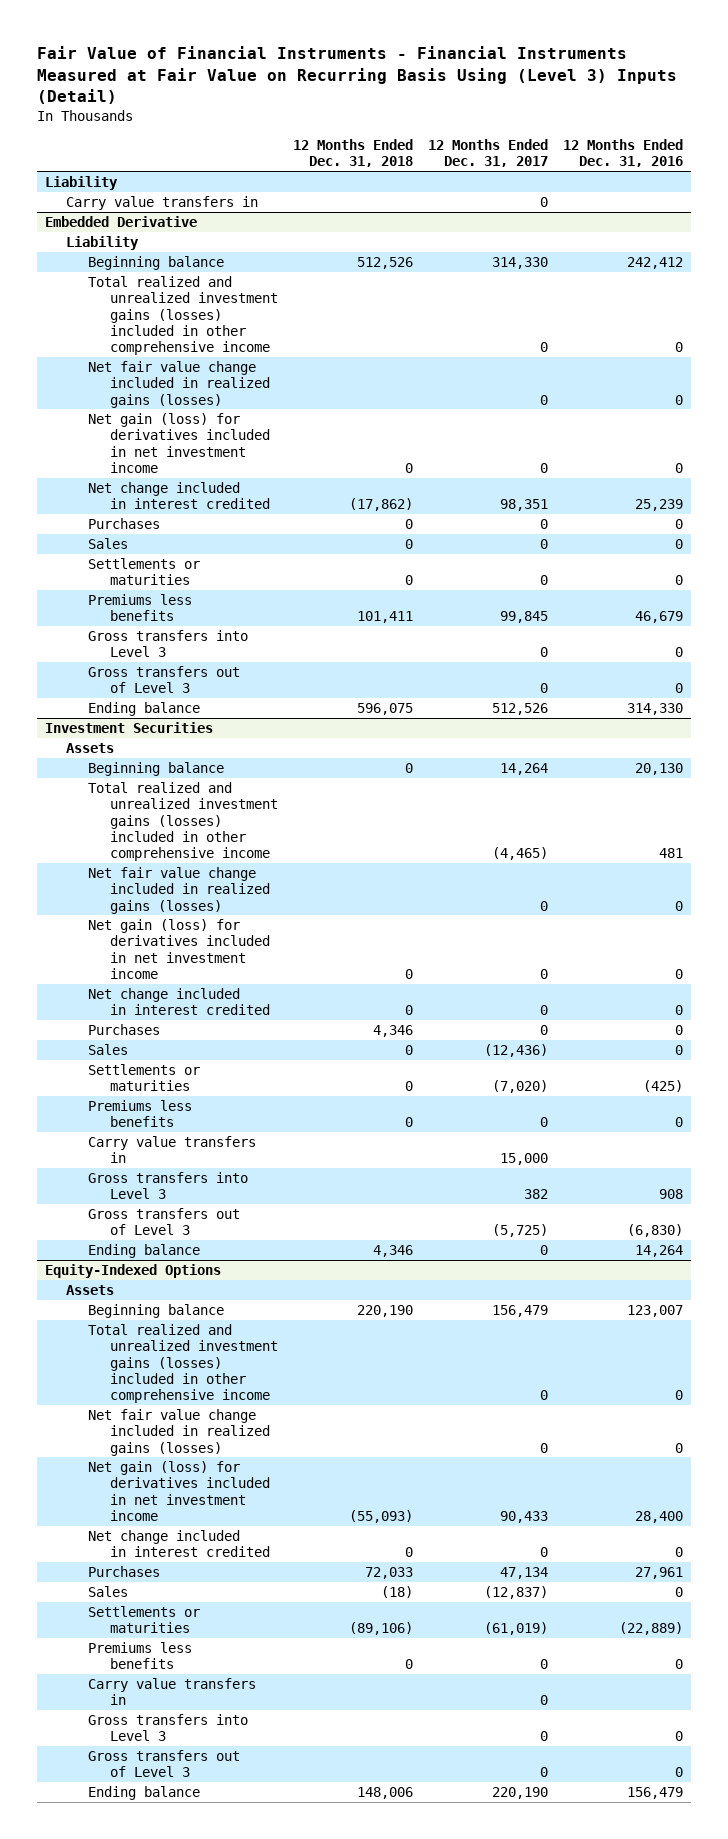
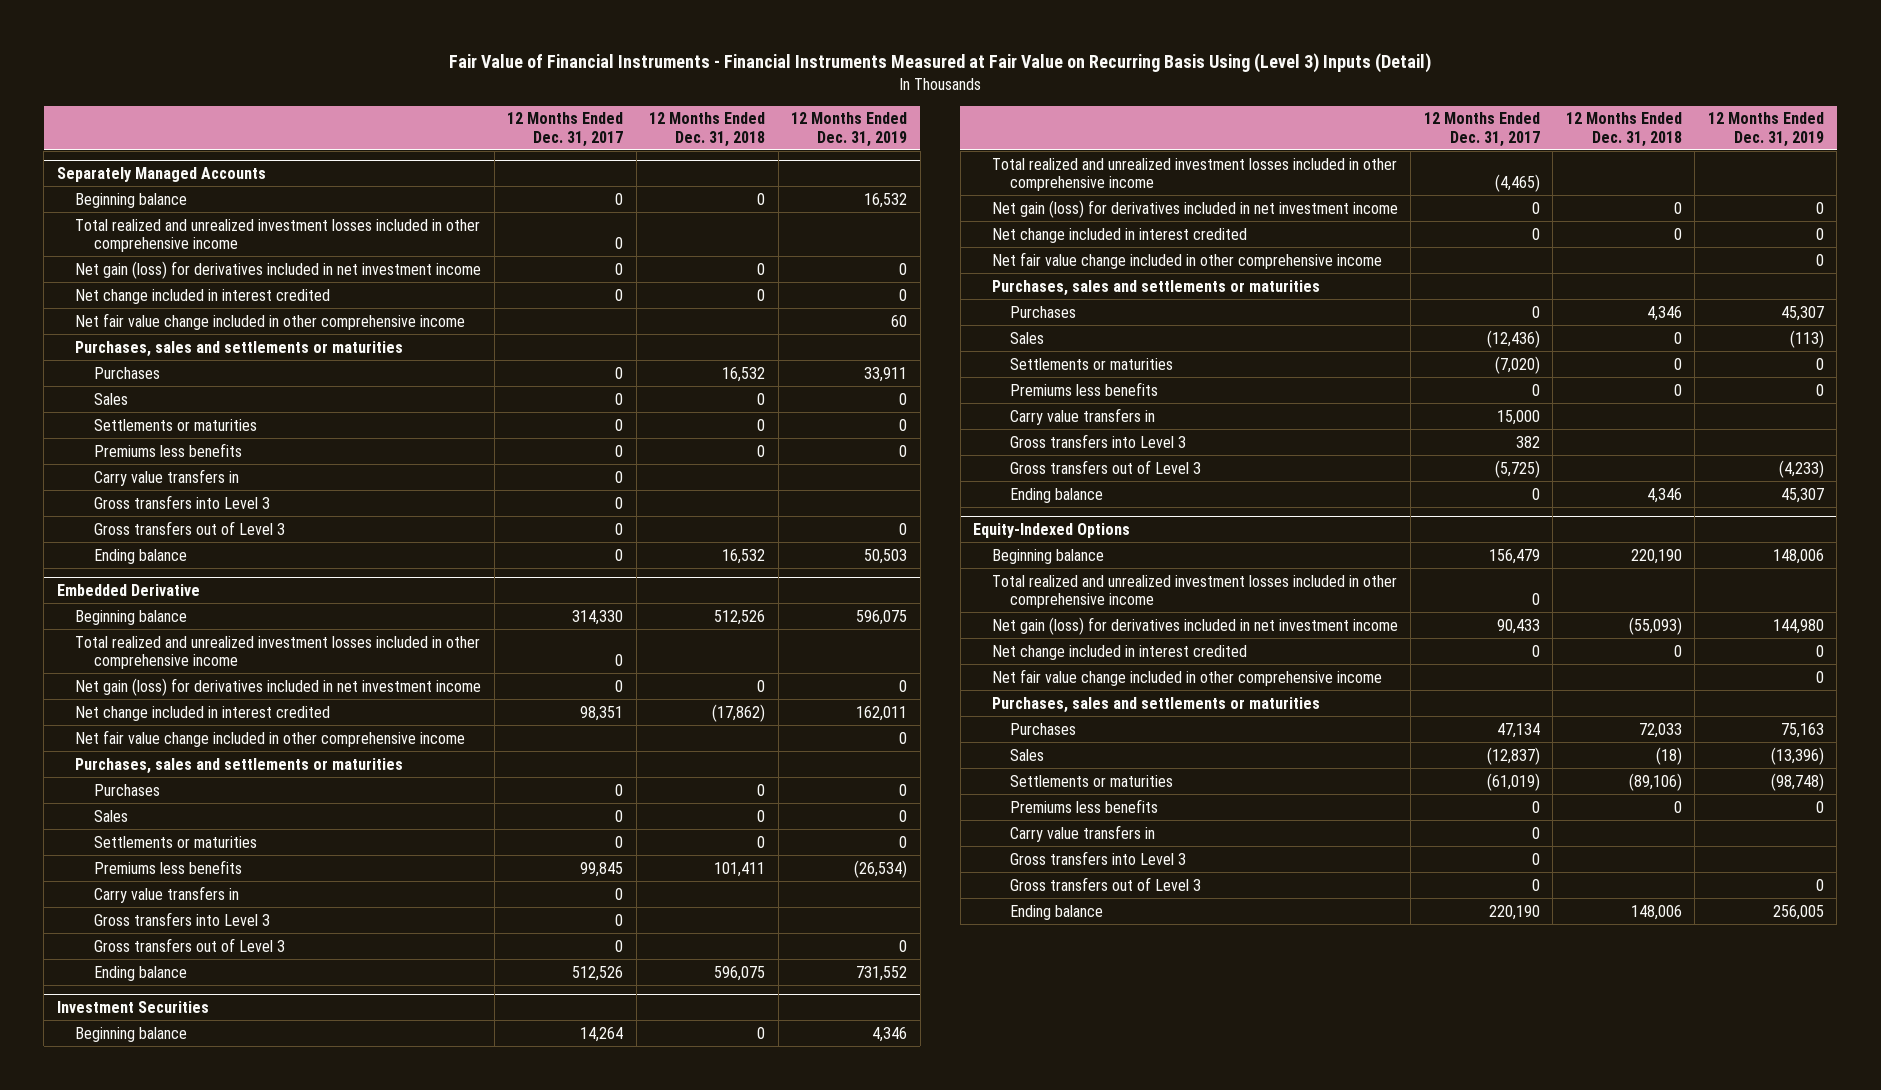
[563,138,684,168] 12 Months Ended Dec. 31, 2016 -> none
none -> [791,112,908,147] 12 Months Ended Dec. 31, 2019
[44,176,118,191] Liability -> none
none -> [56,166,266,182] Separately Managed Accounts
none -> [75,192,188,208] Beginning balance
none -> [75,218,481,252] Total realized and unrealized investment losses included in other comprehensive income
none -> [75,260,482,279] Net gain (loss) for derivatives included in net investment income
none -> [75,288,331,304] Net change included in interest credited
none -> [75,312,466,330] Net fair value change included in other comprehensive income
none -> [75,340,404,357] Purchases, sales and settlements or maturities
none -> [93,366,160,379] Purchases
none -> [93,392,128,405] Sales
none -> [93,418,257,431] Settlements or maturities
none -> [93,442,242,457] Premiums less benefits
none -> [93,494,270,509] Gross transfers into Level 3
none -> [93,520,285,535] Gross transfers out of Level 3
none -> [93,548,187,564] Ending balance
[66,236,140,251] Liability -> none
[88,361,270,408] Net fair value change included in realized gains (losses) -> none
[88,276,278,355] Total realized and unrealized investment gains (losses) included in other comprehensive income -> [75,635,481,669] Total realized and unrealized investment losses included in other comprehensive income
none -> [75,729,466,747] Net fair value change included in other comprehensive income
none -> [75,757,404,774] Purchases, sales and settlements or maturities
none -> [93,885,239,903] Carry value transfers in
[66,743,115,754] Assets -> none
[88,867,270,914] Net fair value change included in realized gains (losses) -> none
[88,782,278,861] Total realized and unrealized investment gains (losses) included in other comprehensive income -> [991,157,1397,191] Total realized and unrealized investment losses included in other comprehensive income
none -> [991,251,1382,269] Net fair value change included in other comprehensive income
none -> [991,279,1320,296] Purchases, sales and settlements or maturities
[66,1285,115,1296] Assets -> none
[88,1409,270,1456] Net fair value change included in realized gains (losses) -> none
[88,1324,278,1403] Total realized and unrealized investment gains (losses) included in other comprehensive income -> [991,574,1397,608] Total realized and unrealized investment losses included in other comprehensive income
none -> [991,668,1382,686] Net fair value change included in other comprehensive income
none -> [991,696,1320,713] Purchases, sales and settlements or maturities

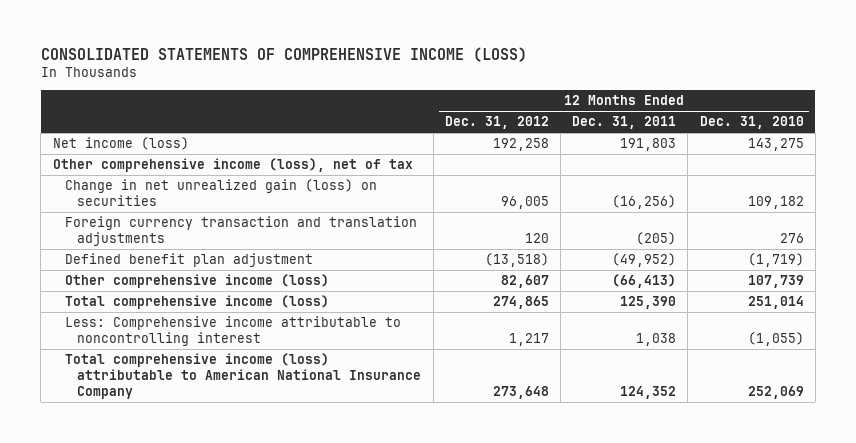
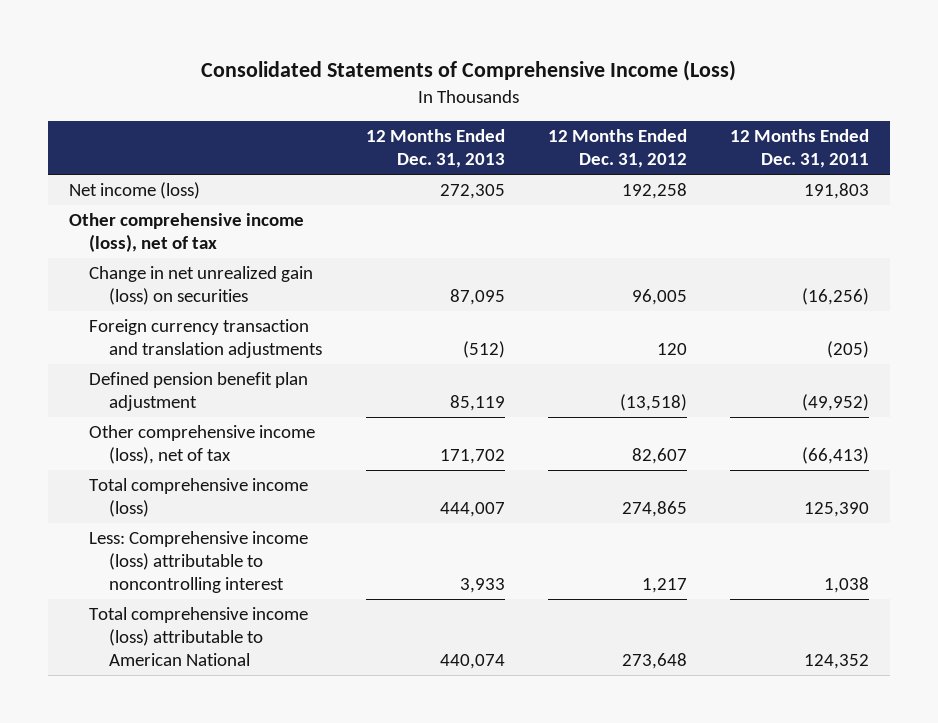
[40,47,527,63] CONSOLIDATED STATEMENTS OF COMPREHENSIVE INCOME (LOSS) -> [201,60,737,82] Consolidated Statements of Comprehensive Income (Loss)
[699,116,804,130] Dec. 31, 2010 -> none
none -> [365,129,505,169] 12 Months Ended Dec. 31, 2013
[65,253,314,268] Defined benefit plan adjustment -> [89,372,309,411] Defined pension benefit plan adjustment
[65,274,330,289] Other comprehensive income (loss) -> [89,425,316,464] Other comprehensive income (loss), net of tax
[65,316,402,346] Less: Comprehensive income attributable to noncontrolling interest -> [89,531,309,593] Less: Comprehensive income (loss) attributable to noncontrolling interest
[65,353,422,399] Total comprehensive income (loss) attributable to American National Insurance Company -> [89,607,309,666] Total comprehensive income (loss) attributable to American National

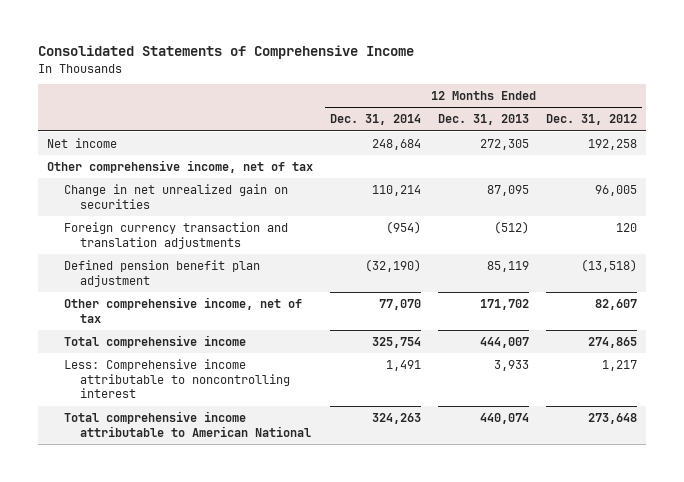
[201,60,737,82] Consolidated Statements of Comprehensive Income (Loss) -> [37,45,414,60] Consolidated Statements of Comprehensive Income
[729,129,869,169] 12 Months Ended Dec. 31, 2011 -> none
none -> [329,114,421,126] Dec. 31, 2014
[69,182,201,200] Net income (loss) -> [46,137,117,148] Net income
[69,213,305,252] Other comprehensive income (loss), net of tax -> [46,159,313,173] Other comprehensive income, net of tax
[89,266,314,305] Change in net unrealized gain (loss) on securities -> [63,183,288,209] Change in net unrealized gain on securities
[89,425,316,464] Other comprehensive income (loss), net of tax -> [63,296,302,323] Other comprehensive income, net of tax
[89,478,309,517] Total comprehensive income (loss) -> [63,334,246,348] Total comprehensive income
[89,531,309,593] Less: Comprehensive income (loss) attributable to noncontrolling interest -> [63,358,291,399] Less: Comprehensive income attributable to noncontrolling interest
[89,607,309,666] Total comprehensive income (loss) attributable to American National -> [63,410,312,437] Total comprehensive income attributable to American National

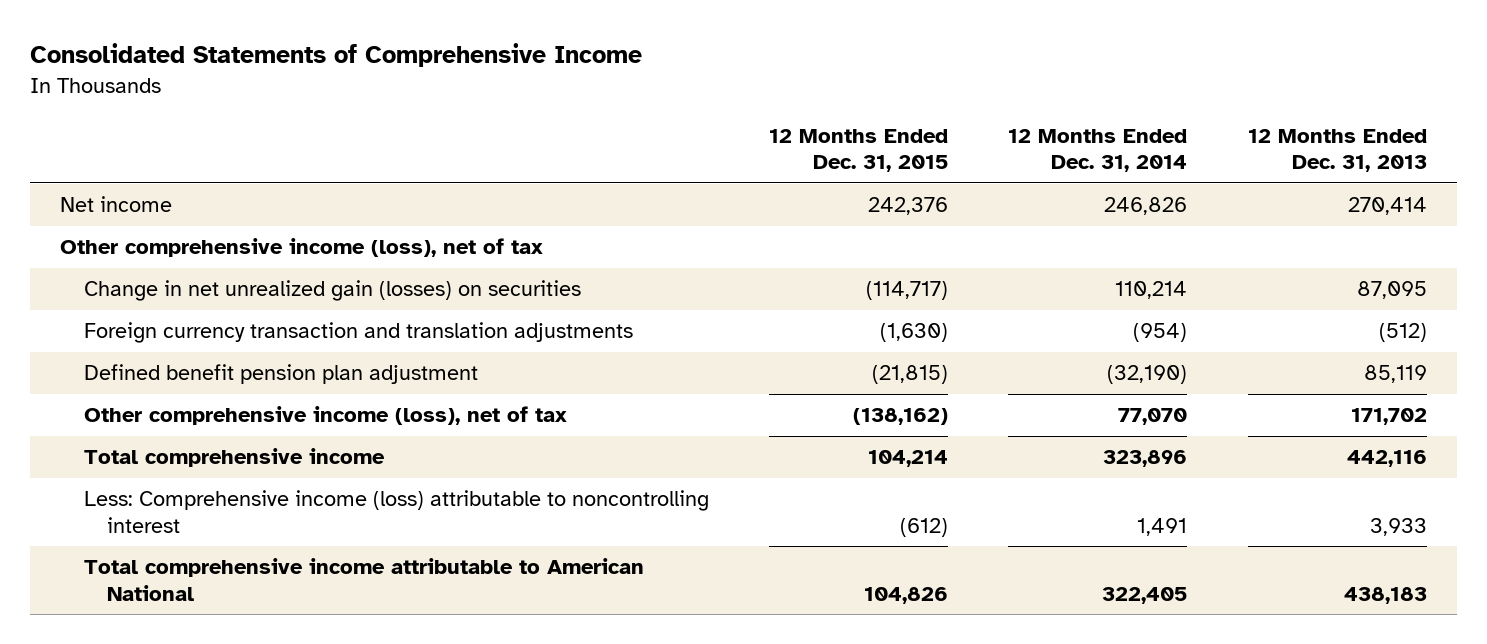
[546,114,638,126] Dec. 31, 2012 -> none
none -> [769,128,949,172] 12 Months Ended Dec. 31, 2015
[371,138,421,150] 248,684 -> [1104,197,1188,216] 246,826
[480,138,530,150] 272,305 -> [1347,197,1427,216] 270,414
[46,159,313,173] Other comprehensive income, net of tax -> [59,238,543,258] Other comprehensive income (loss), net of tax
[63,183,288,209] Change in net unrealized gain on securities -> [83,280,581,302] Change in net unrealized gain (losses) on securities
[63,259,260,287] Defined pension benefit plan adjustment -> [83,364,478,385] Defined benefit pension plan adjustment
[63,296,302,323] Other comprehensive income, net of tax -> [83,406,567,426] Other comprehensive income (loss), net of tax
[371,336,421,348] 325,754 -> [1103,450,1188,468] 323,896
[480,336,530,348] 444,007 -> [1346,450,1427,468] 442,116
[63,358,291,399] Less: Comprehensive income attributable to noncontrolling interest -> [83,490,709,533] Less: Comprehensive income (loss) attributable to noncontrolling interest
[371,412,421,424] 324,263 -> [1102,586,1188,604] 322,405
[480,412,530,424] 440,074 -> [1343,586,1427,604] 438,183

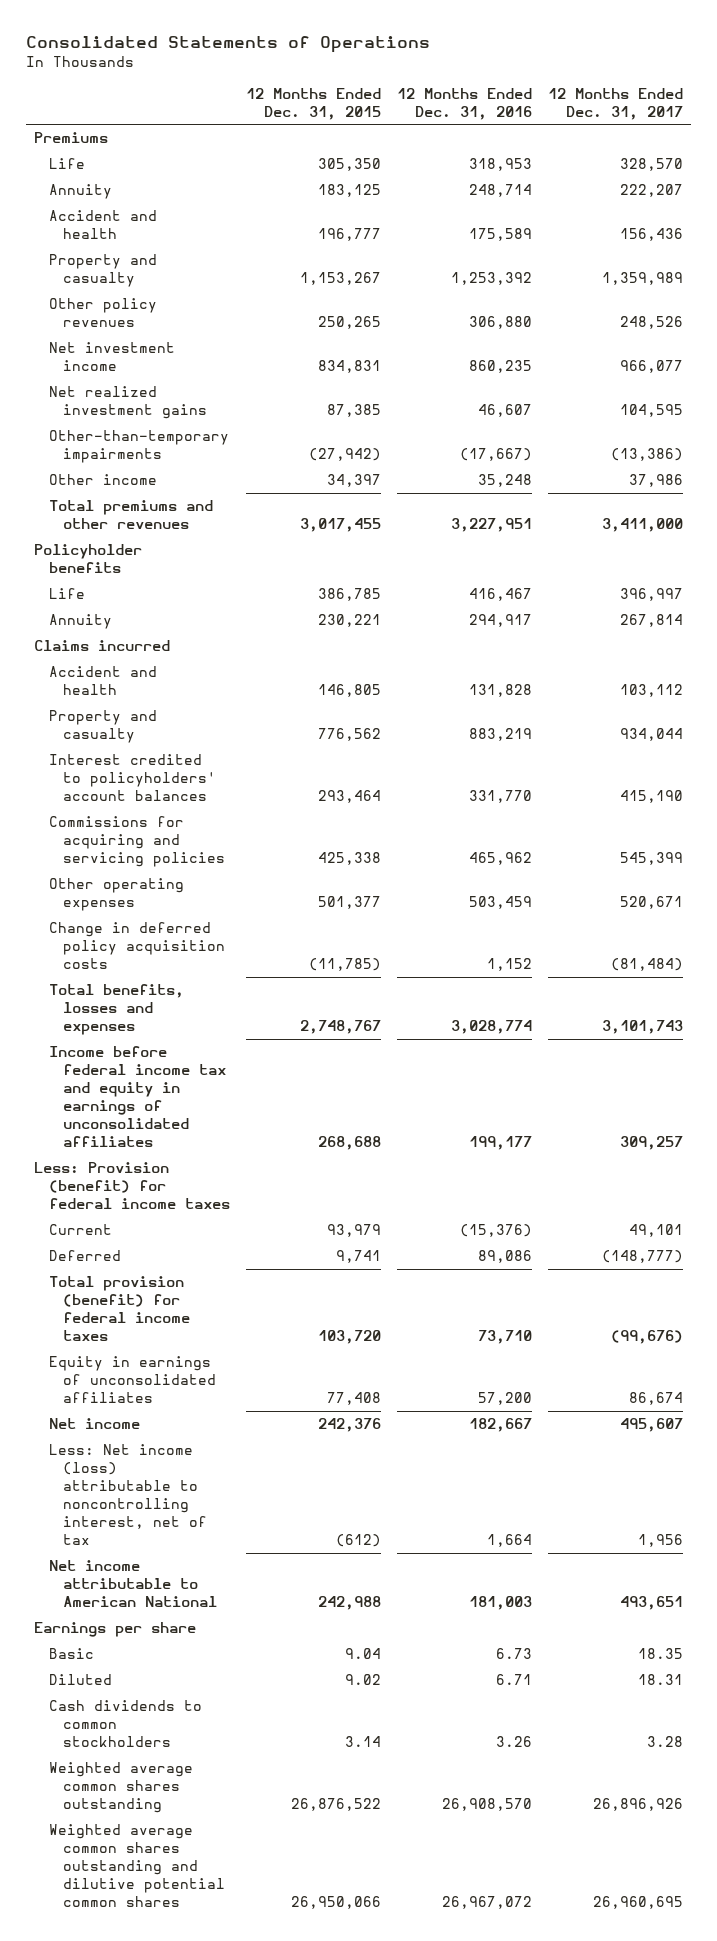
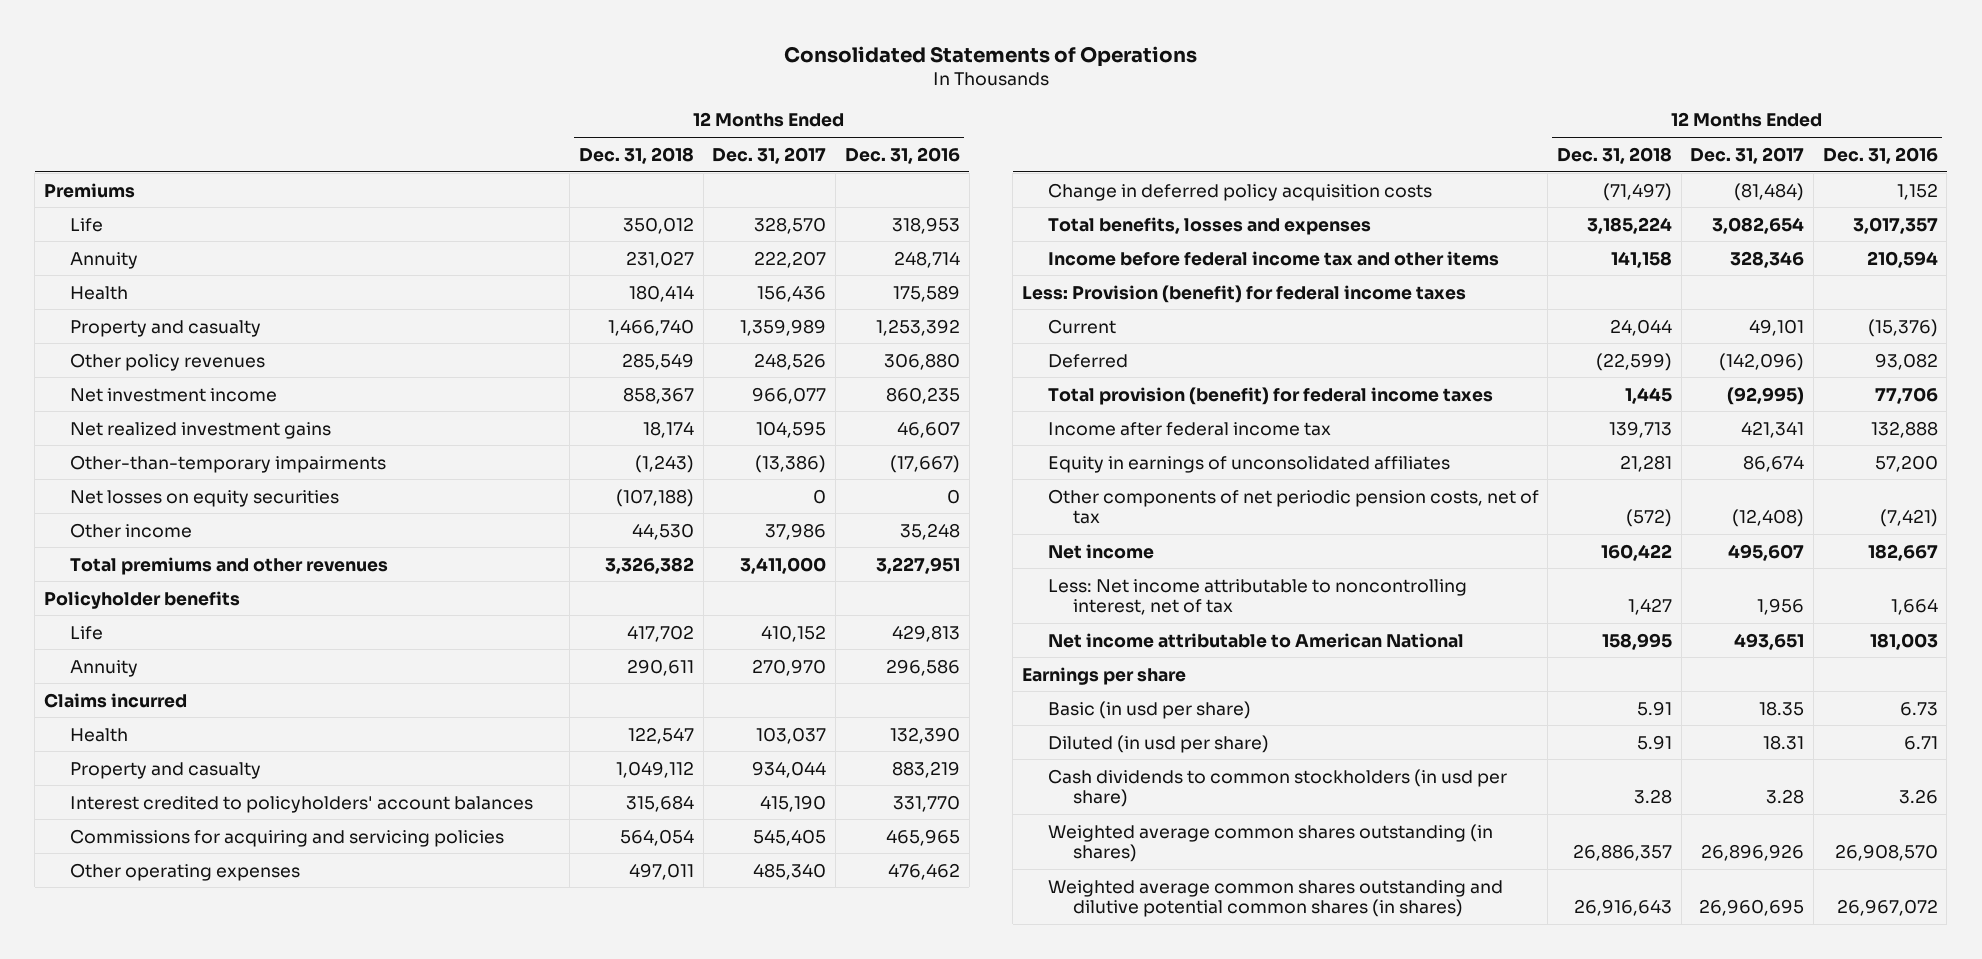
[245,87,381,120] 12 Months Ended Dec. 31, 2015 -> none
none -> [579,146,695,164] Dec. 31, 2018
[48,210,157,240] Accident and health -> [69,285,128,300] Health
none -> [69,489,339,507] Net losses on equity securities
[468,588,532,602] 416,467 -> [891,624,960,642] 429,813
[619,588,683,602] 396,997 -> [761,624,827,642] 410,152
[468,614,532,628] 294,917 -> [885,658,960,676] 296,586
[619,614,683,628] 267,814 -> [752,658,827,676] 270,970
[48,666,157,696] Accident and health -> [69,727,128,742] Health
[468,684,532,698] 131,828 -> [889,726,960,744] 132,390
[619,684,683,698] 103,112 -> [756,726,827,744] 103,037
[468,852,532,866] 465,962 -> [885,828,960,846] 465,965
[619,852,683,866] 545,399 -> [753,828,827,846] 545,405
[468,896,532,910] 503,459 -> [887,862,960,880] 476,462
[619,896,683,910] 520,671 -> [753,862,827,880] 485,340
[450,1020,532,1035] 3,028,774 -> [1852,216,1938,234] 3,017,357
[601,1020,683,1035] 3,101,743 -> [1712,216,1805,234] 3,082,654
[48,1046,227,1148] Income before federal income tax and equity in earnings of unconsolidated affiliates -> [1047,250,1499,266] Income before federal income tax and other items
[468,1136,532,1151] 199,177 -> [1866,250,1938,268] 210,594
[619,1136,683,1151] 309,257 -> [1730,250,1805,268] 328,346
[477,1250,532,1264] 89,086 -> [1874,352,1938,370] 93,082
[601,1250,683,1264] (148,777) -> [1719,352,1805,371] (142,096)
[477,1330,532,1345] 73,710 -> [1874,386,1938,404] 77,706
[610,1330,683,1345] (99,676) -> [1727,386,1805,405] (92,995)
none -> [1047,421,1331,436] Income after federal income tax
none -> [1047,488,1539,525] Other components of net periodic pension costs, net of tax
[48,1444,208,1546] Less: Net income (loss) attributable to noncontrolling interest, net of tax -> [1047,578,1467,616] Less: Net income attributable to noncontrolling interest, net of tax
[48,1648,94,1660] Basic -> [1047,700,1251,719] Basic (in usd per share)
[48,1674,112,1686] Diluted -> [1047,734,1269,753] Diluted (in usd per share)
[48,1700,202,1748] Cash dividends to common stockholders -> [1047,768,1507,808] Cash dividends to common stockholders (in usd per share)
[48,1762,193,1814] Weighted average common shares outstanding -> [1047,823,1493,863] Weighted average common shares outstanding (in shares)
[48,1824,226,1908] Weighted average common shares outstanding and dilutive potential common shares -> [1047,879,1503,918] Weighted average common shares outstanding and dilutive potential common shares (in shares)

